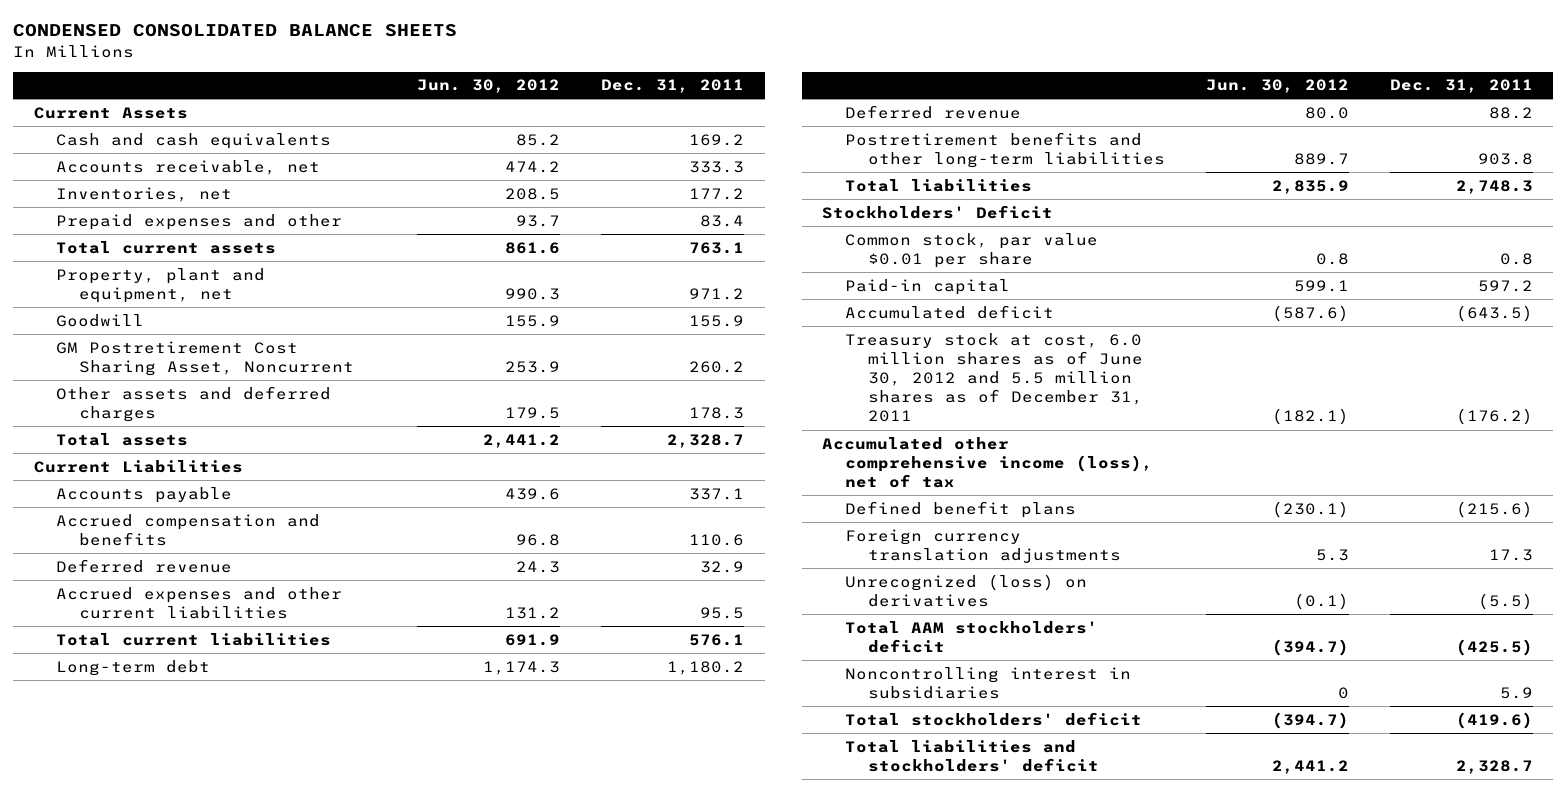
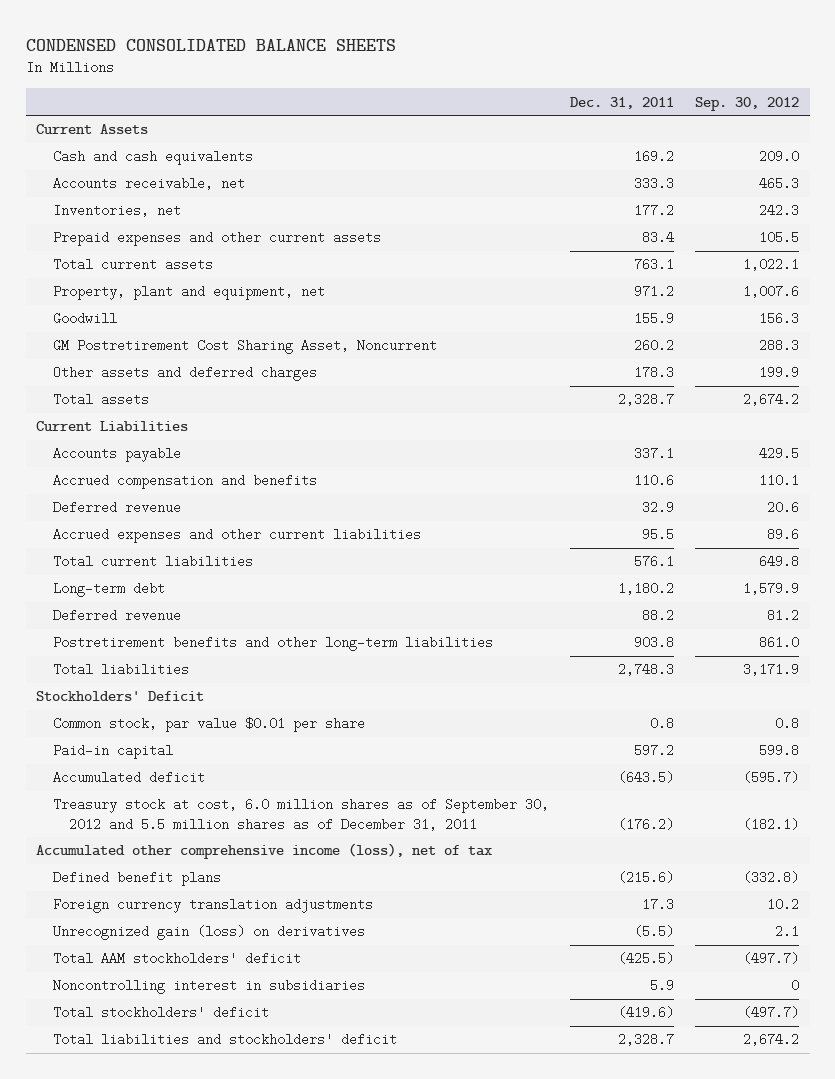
[416,79,560,94] Jun. 30, 2012 -> none
none -> [695,96,800,111] Sep. 30, 2012
[56,213,343,230] Prepaid expenses and other -> [52,231,381,247] Prepaid expenses and other current assets
[845,332,1143,423] Treasury stock at cost, 6.0 million shares as of June 30, 2012 and 5.5 million shares as of December 31, 2011 -> [52,798,549,831] Treasury stock at cost, 6.0 million shares as of September 30, 2012 and 5.5 million shares as of December 31, 2011
[845,573,1088,607] Unrecognized (loss) on derivatives -> [52,925,365,941] Unrecognized gain (loss) on derivatives

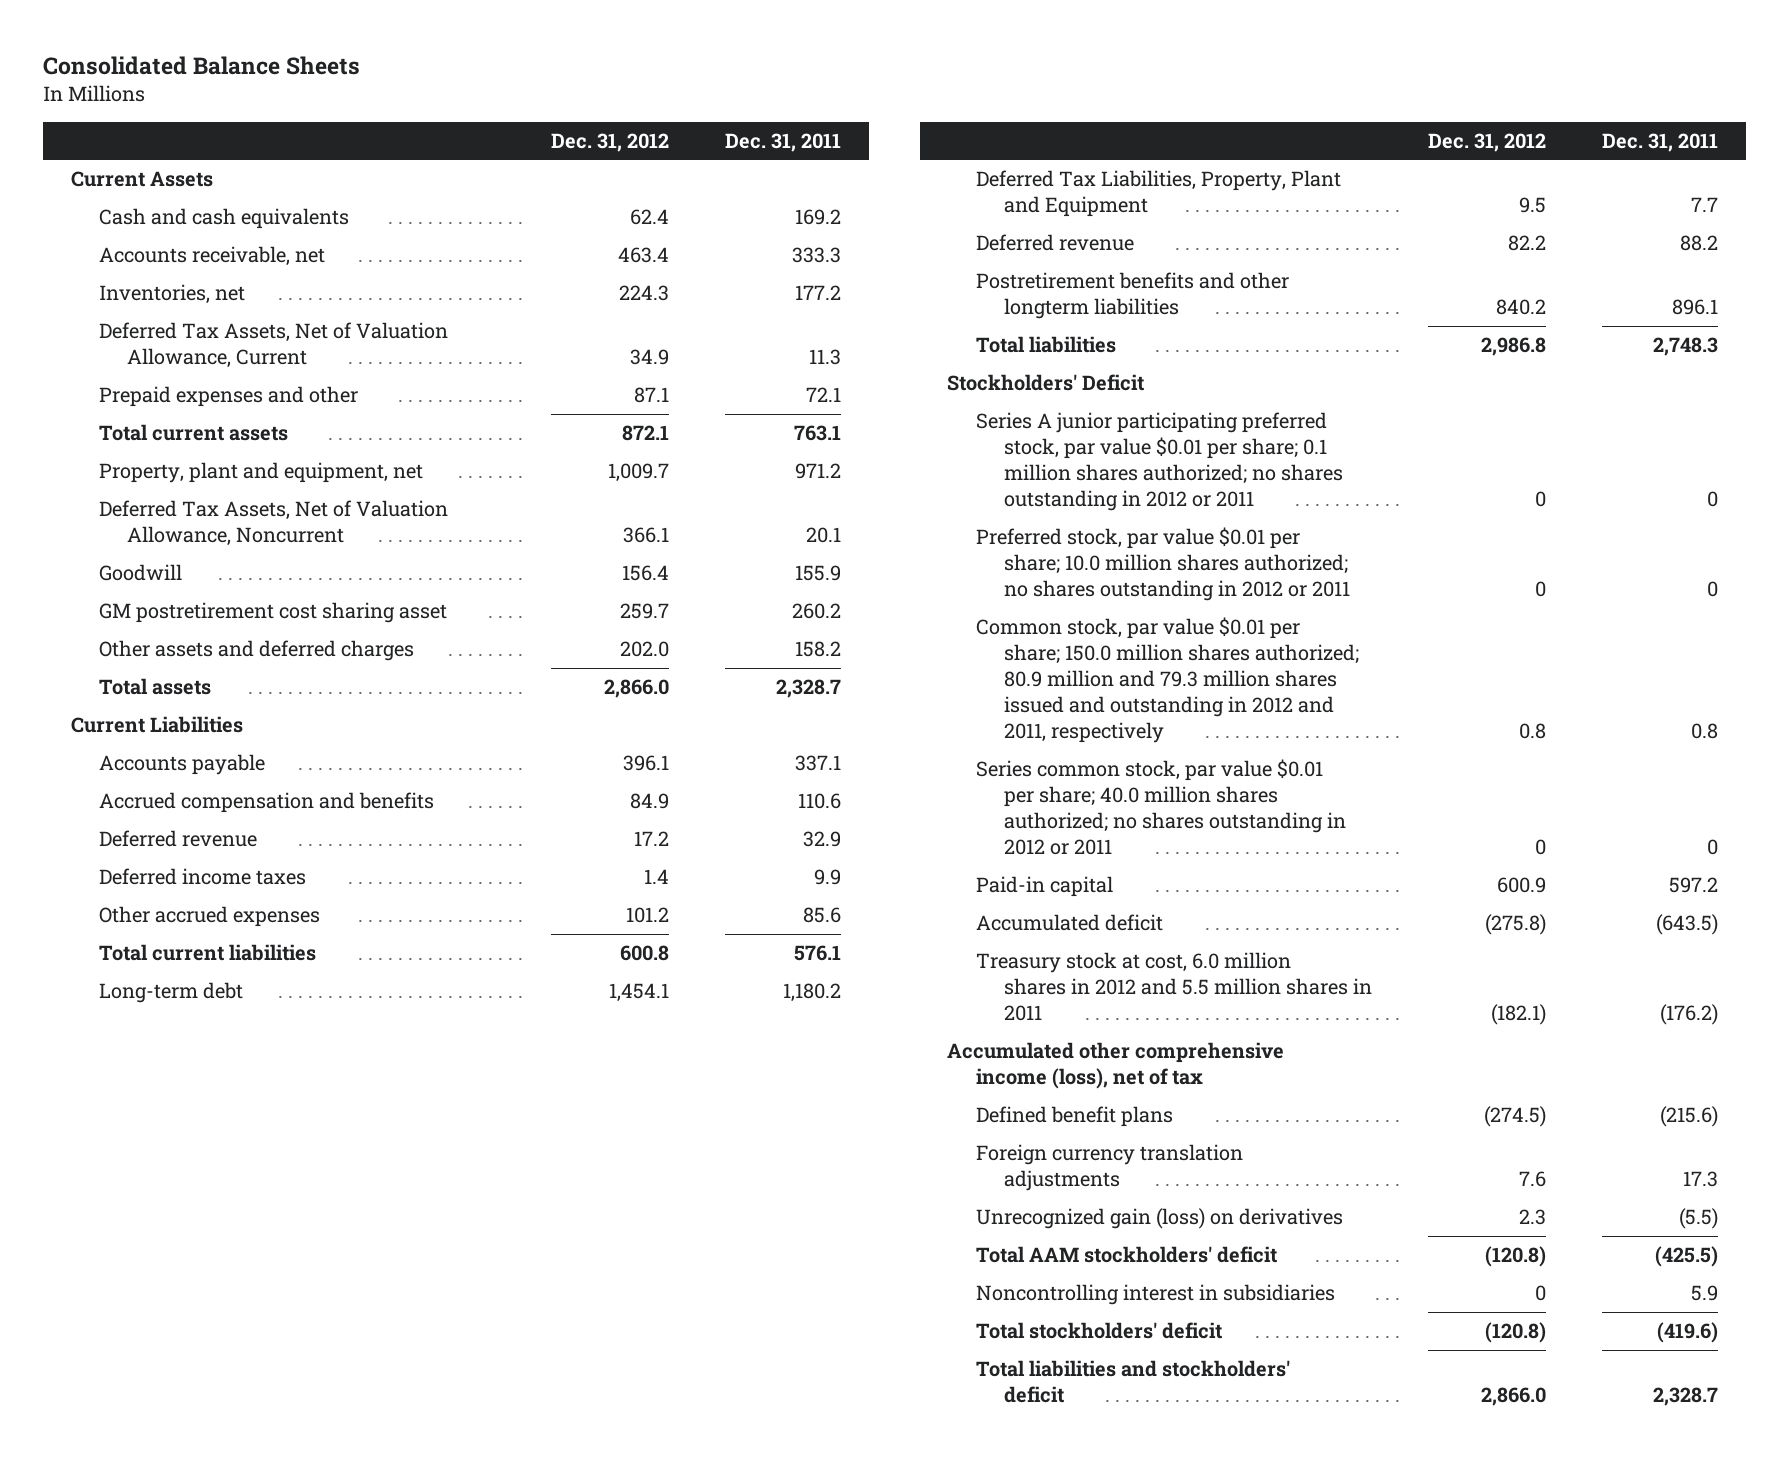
[25,38,396,51] CONDENSED CONSOLIDATED BALANCE SHEETS -> [43,56,361,76] Consolidated Balance Sheets
[695,96,800,111] Sep. 30, 2012 -> none
none -> [551,132,670,152] Dec. 31, 2012
none -> [99,322,449,369] Deferred Tax Assets, Net of Valuation Allowance, Current
[52,231,381,247] Prepaid expenses and other current assets -> [99,386,359,408] Prepaid expenses and other
[641,231,674,245] 83.4 -> [806,387,842,403] 72.1
none -> [99,500,449,547] Deferred Tax Assets, Net of Valuation Allowance, Noncurrent
[52,339,437,355] GM Postretirement Cost Sharing Asset, Noncurrent -> [99,602,448,624] GM postretirement cost sharing asset
[633,366,674,380] 178.3 -> [795,641,842,658] 158.2
none -> [99,868,307,886] Deferred income taxes
[52,528,421,544] Accrued expenses and other current liabilities -> [99,906,321,928] Other accrued expenses
[641,528,674,542] 95.5 -> [803,907,842,924] 85.6
none -> [975,170,1341,218] Deferred Tax Liabilities, Property, Plant and Equipment
[52,636,493,652] Postretirement benefits and other long-term liabilities -> [975,272,1289,320] Postretirement benefits and other longterm liabilities
[633,636,674,650] 903.8 -> [1671,299,1718,316] 896.1
[52,717,365,733] Common stock, par value $0.01 per share -> none
none -> [975,412,1343,512] Series A junior participating preferred stock, par value $0.01 per share; 0.1 million shares authorized; no shares outstanding in 2012 or 2011
none -> [975,527,1350,602] Preferred stock, par value $0.01 per share; 10.0 million shares authorized; no shares outstanding in 2012 or 2011
none -> [975,617,1359,744] Common stock, par value $0.01 per share; 150.0 million shares authorized; 80.9 million and 79.3 million shares issued and outstanding in 2012 and 2011, respectively
none -> [975,759,1346,856] Series common stock, par value $0.01 per share; 40.0 million shares authorized; no shares outstanding in 2012 or 2011
[52,798,549,831] Treasury stock at cost, 6.0 million shares as of September 30, 2012 and 5.5 million shares as of December 31, 2011 -> [975,952,1372,1022] Treasury stock at cost, 6.0 million shares in 2012 and 5.5 million shares in 2011

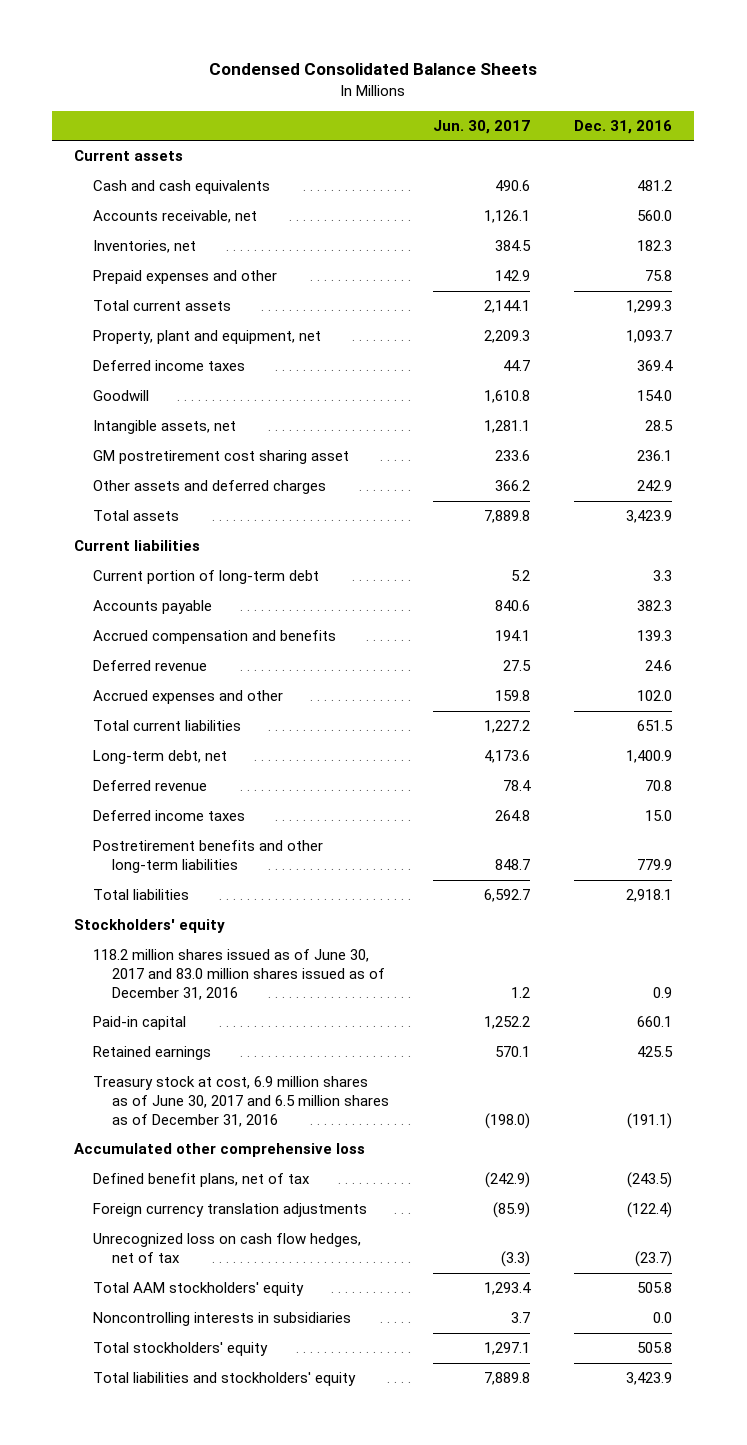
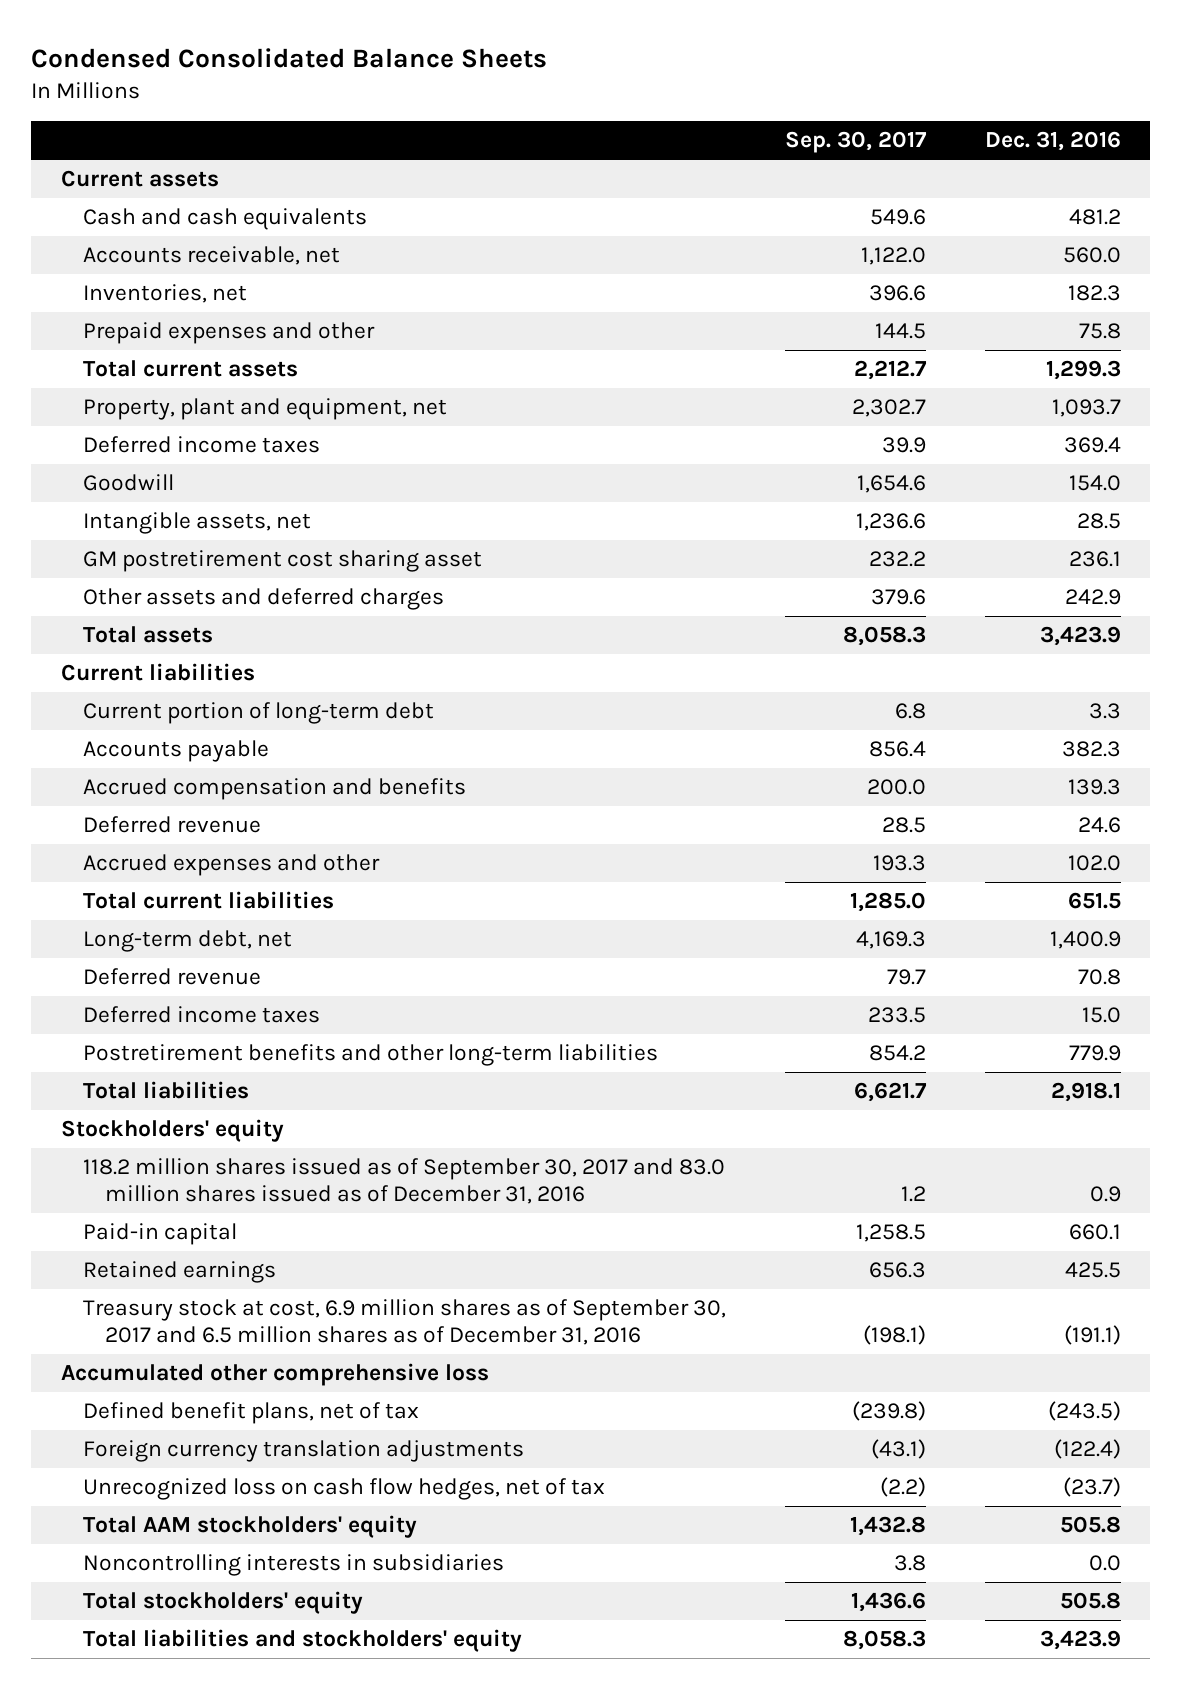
[433,119,531,134] Jun. 30, 2017 -> none
none -> [784,131,927,154] Sep. 30, 2017
[93,949,386,1000] 118.2 million shares issued as of June 30, 2017 and 83.0 million shares issued as of December 31, 2016 -> [82,1158,725,1205] 118.2 million shares issued as of September 30, 2017 and 83.0 million shares issued as of December 31, 2016
[93,1076,390,1127] Treasury stock at cost, 6.9 million shares as of June 30, 2017 and 6.5 million shares as of December 31, 2016 -> [82,1299,726,1346] Treasury stock at cost, 6.9 million shares as of September 30, 2017 and 6.5 million shares as of December 31, 2016

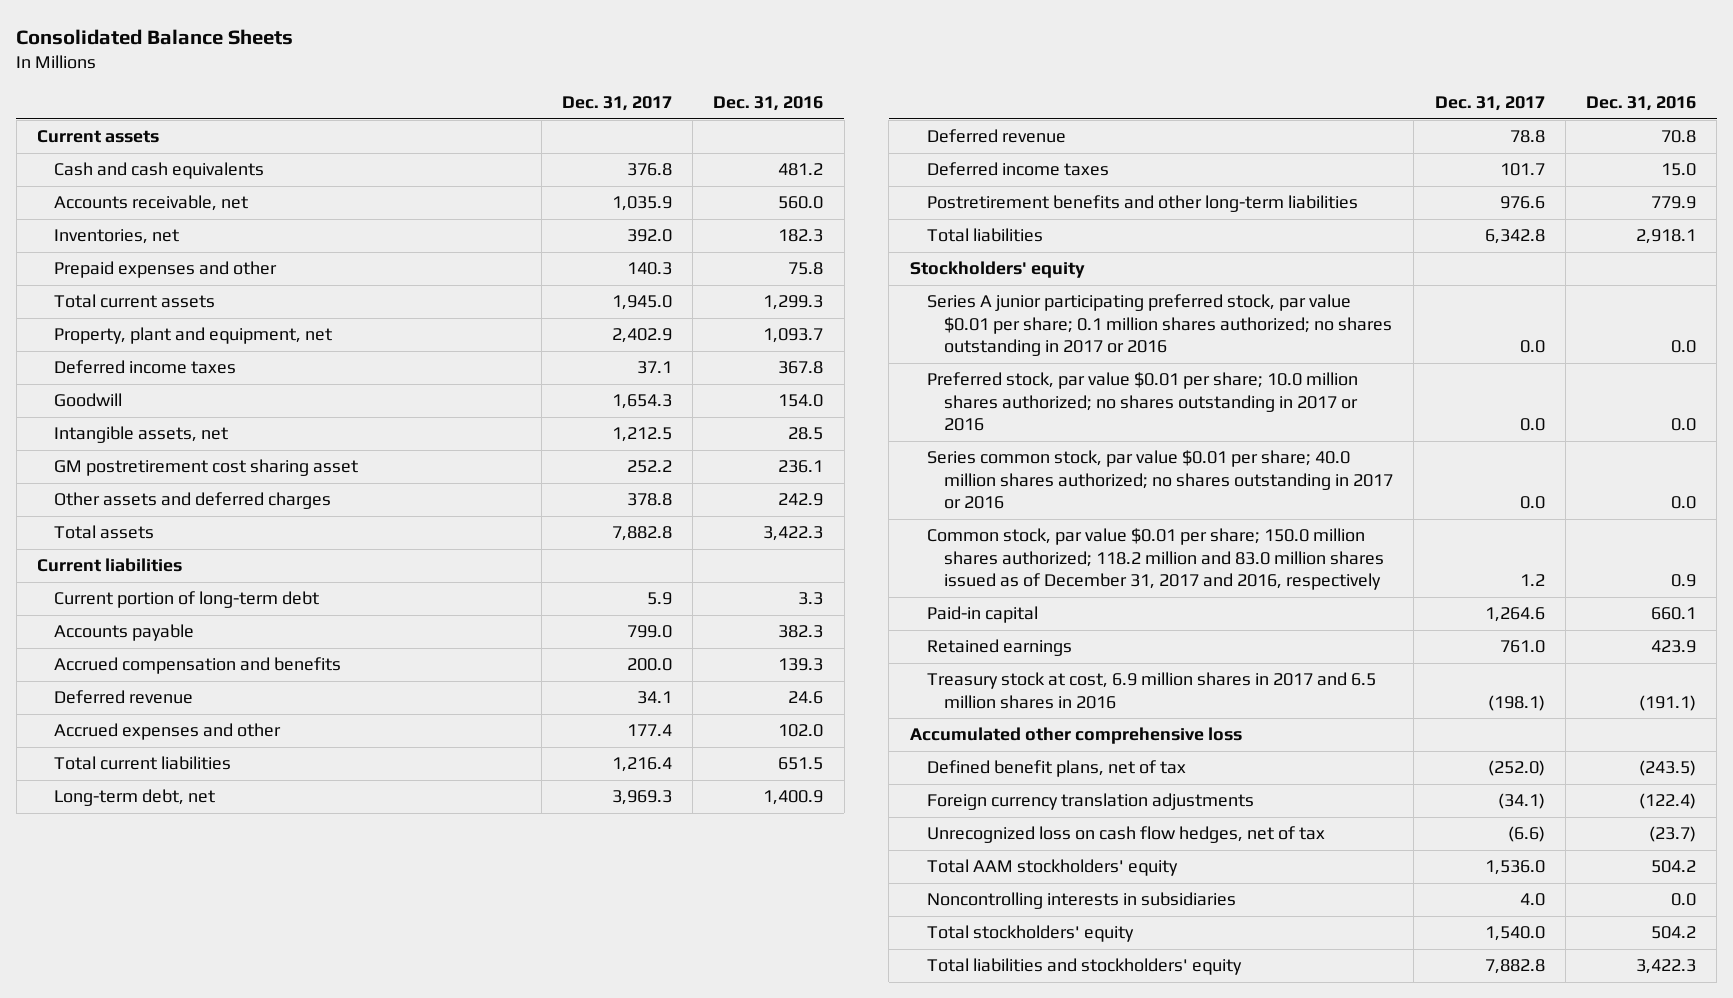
[31,47,548,68] Condensed Consolidated Balance Sheets -> [16,28,294,45] Consolidated Balance Sheets
[784,131,927,154] Sep. 30, 2017 -> none
none -> [561,96,672,112] Dec. 31, 2017
[1063,437,1121,454] 369.4 -> [778,361,824,375] 367.8
[1039,626,1121,647] 3,423.9 -> [763,526,824,542] 3,422.3
none -> [926,294,1393,357] Series A junior participating preferred stock, par value $0.01 per share; 0.1 million shares authorized; no shares outstanding in 2017 or 2016
none -> [926,372,1359,432] Preferred stock, par value $0.01 per share; 10.0 million shares authorized; no shares outstanding in 2017 or 2016
none -> [926,450,1394,510] Series common stock, par value $0.01 per share; 40.0 million shares authorized; no shares outstanding in 2017 or 2016
[82,1158,725,1205] 118.2 million shares issued as of September 30, 2017 and 83.0 million shares issued as of December 31, 2016 -> [926,528,1385,591] Common stock, par value $0.01 per share; 150.0 million shares authorized; 118.2 million and 83.0 million shares issued as of December 31, 2017 and 2016, respectively
[1064,1262,1121,1279] 425.5 -> [1651,640,1697,654] 423.9
[82,1299,726,1346] Treasury stock at cost, 6.9 million shares as of September 30, 2017 and 6.5 million shares as of December 31, 2016 -> [926,672,1376,709] Treasury stock at cost, 6.9 million shares in 2017 and 6.5 million shares in 2016
[1059,1516,1121,1534] 505.8 -> [1651,860,1697,874] 504.2
[1059,1592,1121,1610] 505.8 -> [1651,926,1697,940] 504.2
[1039,1630,1121,1651] 3,423.9 -> [1636,959,1697,975] 3,422.3

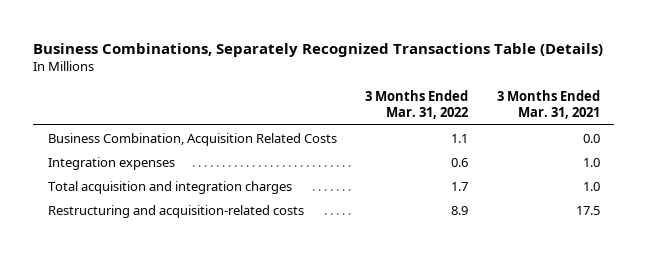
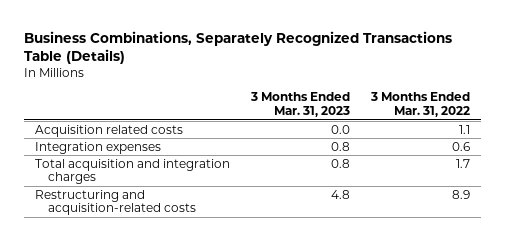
[497,89,601,120] 3 Months Ended Mar. 31, 2021 -> none
none -> [249,92,350,117] 3 Months Ended Mar. 31, 2023
[47,132,337,146] Business Combination, Acquisition Related Costs -> [34,124,183,137] Acquisition related costs

